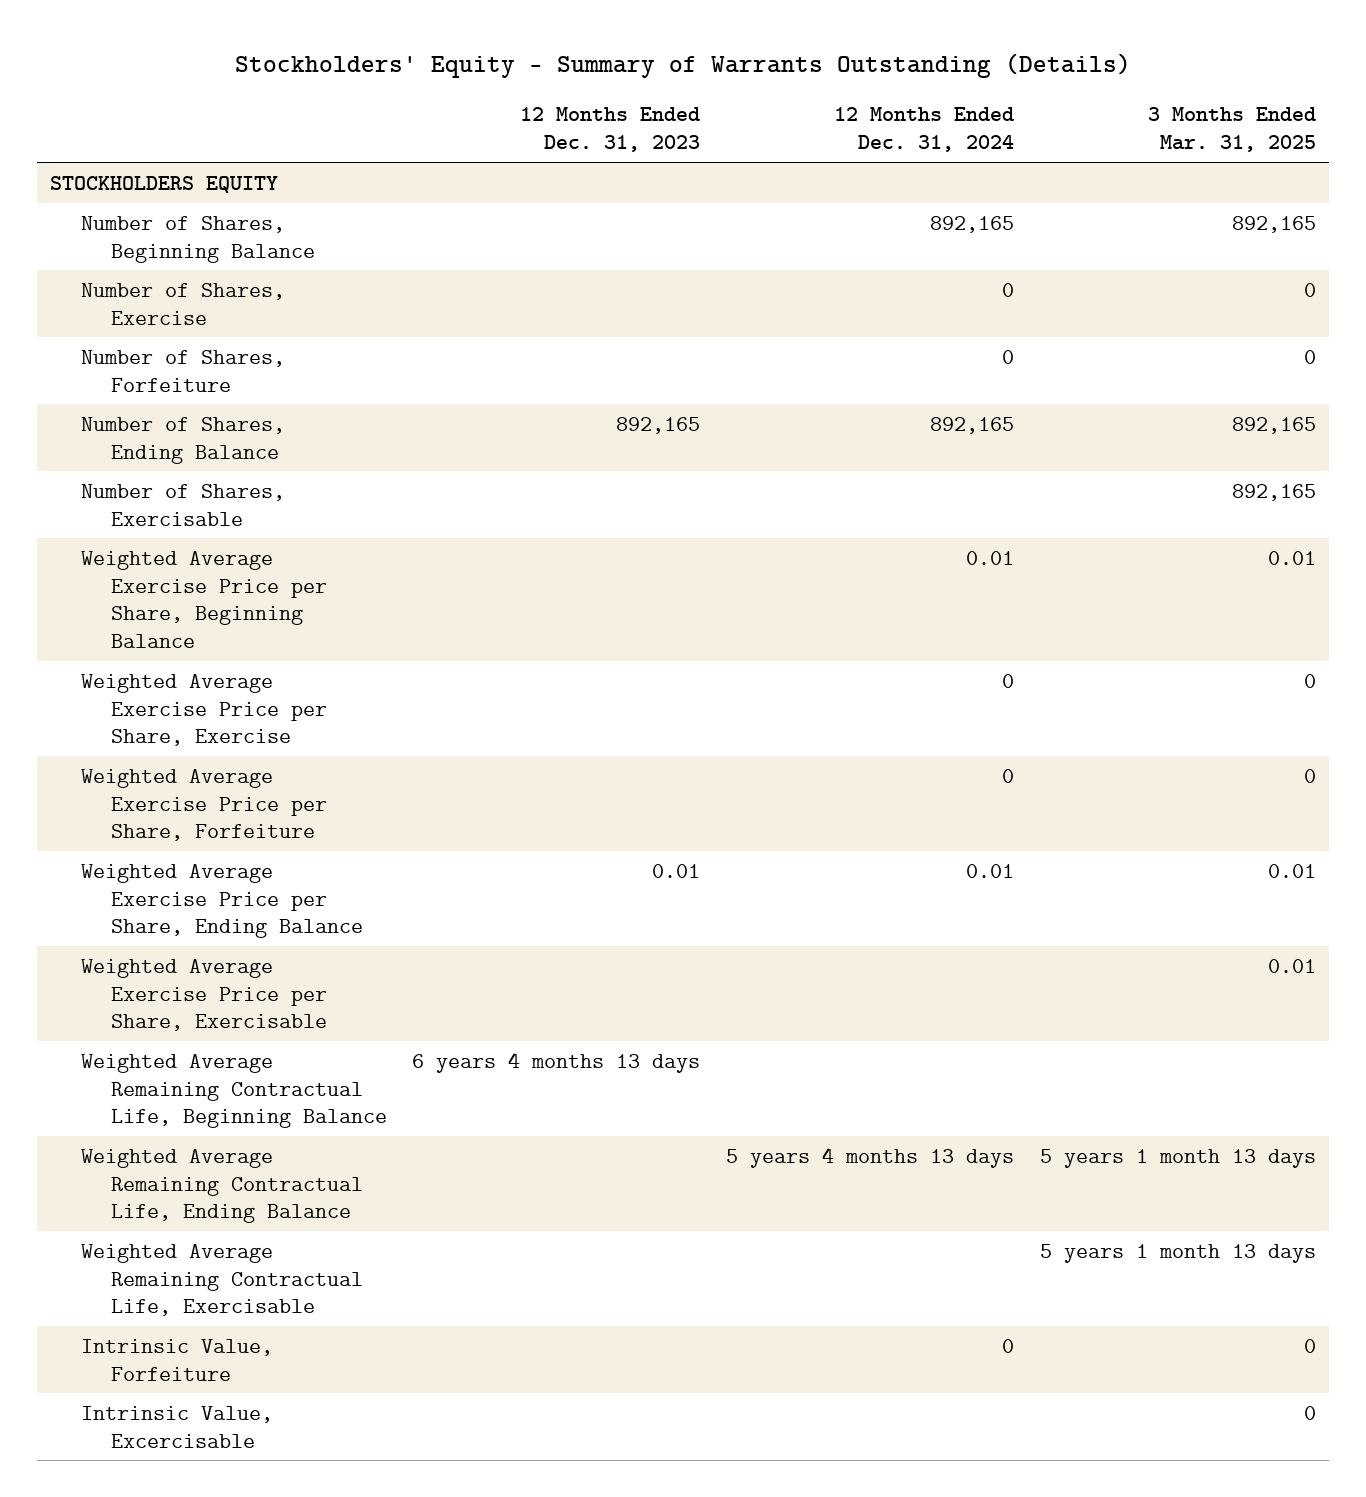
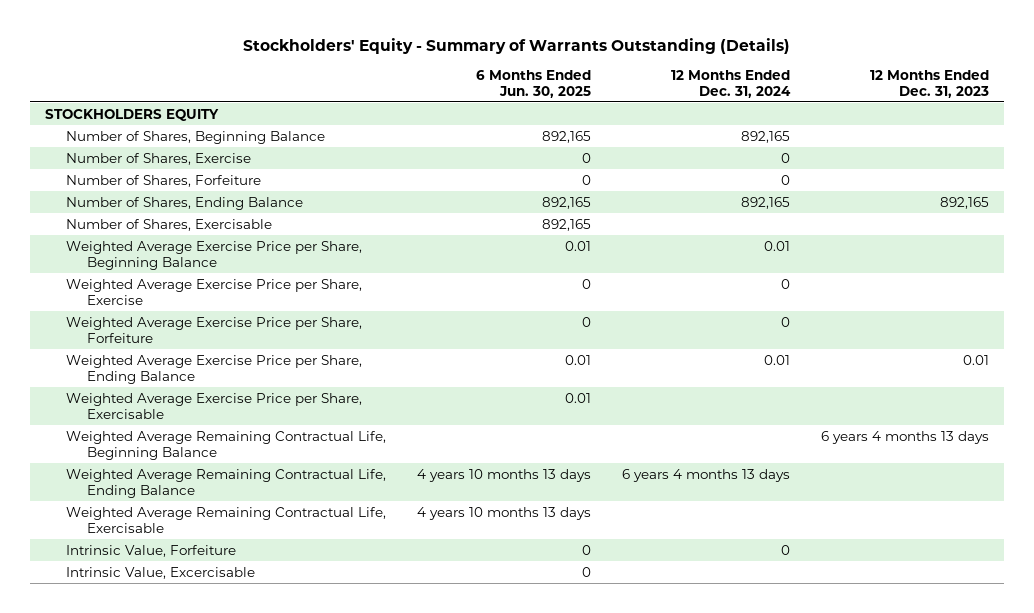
[1147,107,1316,153] 3 Months Ended Mar. 31, 2025 -> none
none -> [475,69,591,98] 6 Months Ended Jun. 30, 2025
[726,1146,1015,1168] 5 years 4 months 13 days -> [621,468,790,482] 6 years 4 months 13 days

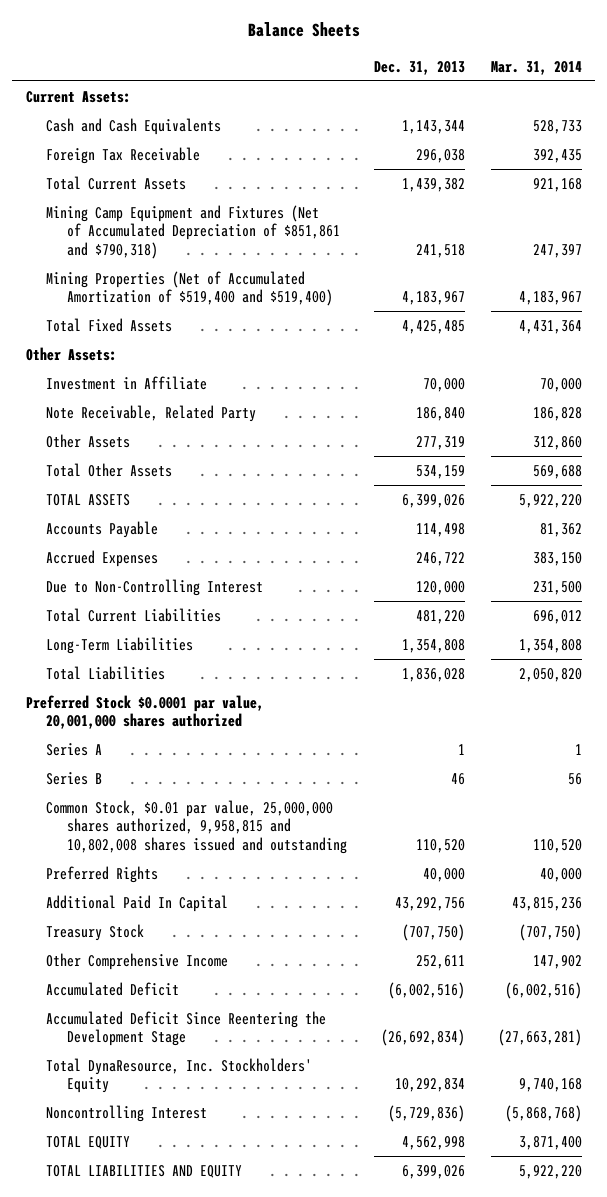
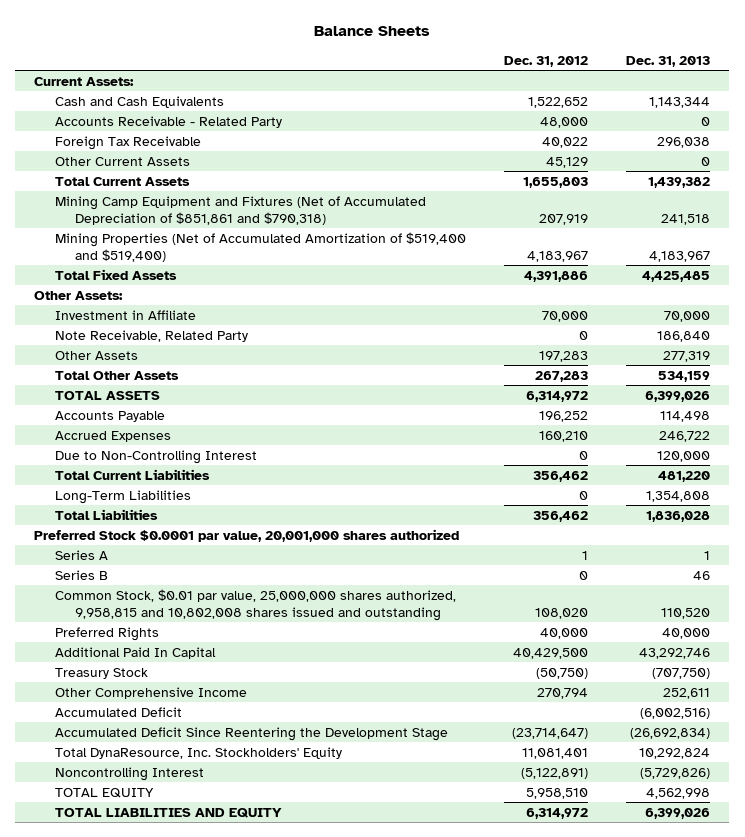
[490,60,582,75] Mar. 31, 2014 -> none
none -> [504,55,589,67] Dec. 31, 2012
none -> [54,115,282,128] Accounts Receivable - Related Party
none -> [54,156,190,166] Other Current Assets
[394,896,465,911] 43,292,756 -> [639,647,711,659] 43,292,746
[394,1078,465,1093] 10,292,834 -> [639,747,711,759] 10,292,824
[387,1104,465,1122] (5,729,836) -> [640,767,711,779] (5,729,826)

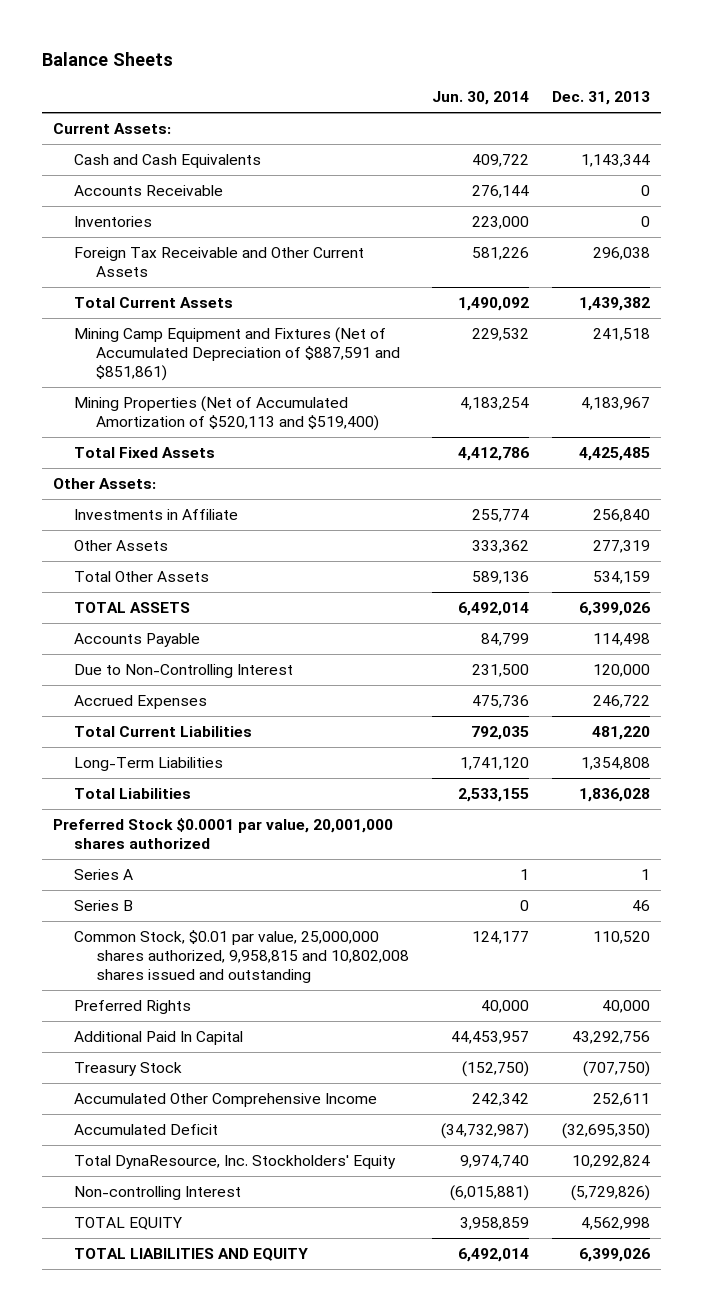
[504,55,589,67] Dec. 31, 2012 -> none
none -> [431,91,529,106] Jun. 30, 2014
[54,156,190,166] Other Current Assets -> none
[54,115,282,128] Accounts Receivable - Related Party -> [74,184,224,196] Accounts Receivable
none -> [74,215,153,227] Inventories
[54,135,201,150] Foreign Tax Receivable -> [74,246,365,277] Foreign Tax Receivable and Other Current Assets
[54,195,426,225] Mining Camp Equipment and Fixtures (Net of Accumulated Depreciation of $851,861 and $790,318) -> [74,326,400,382] Mining Camp Equipment and Fixtures (Net of Accumulated Depreciation of $887,591 and $851,861)
[54,231,466,262] Mining Properties (Net of Accumulated Amortization of $519,400 and $519,400) -> [74,395,379,431] Mining Properties (Net of Accumulated Amortization of $520,113 and $519,400)
[54,329,248,342] Note Receivable, Related Party -> none
[54,309,196,320] Investment in Affiliate -> [74,508,239,520] Investments in Affiliate
[664,310,711,322] 70,000 -> [592,508,650,522] 256,840
[54,430,171,442] Accrued Expenses -> [74,694,208,709] Accrued Expenses
[639,647,711,659] 43,292,746 -> [571,1030,650,1044] 43,292,756
[54,726,448,741] Accumulated Deficit Since Reentering the Development Stage -> none
[54,686,247,699] Other Comprehensive Income -> [74,1092,378,1107] Accumulated Other Comprehensive Income
[640,707,711,719] (6,002,516) -> [561,1122,650,1139] (32,695,350)
[54,766,204,781] Noncontrolling Interest -> [74,1185,242,1200] Non-controlling Interest

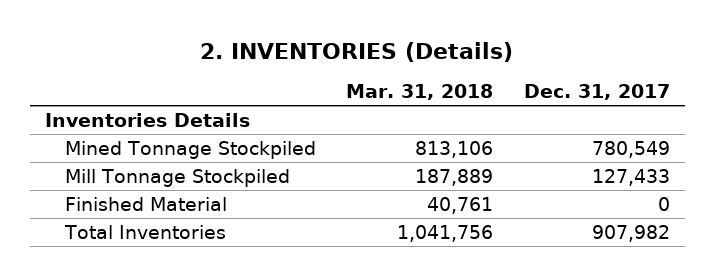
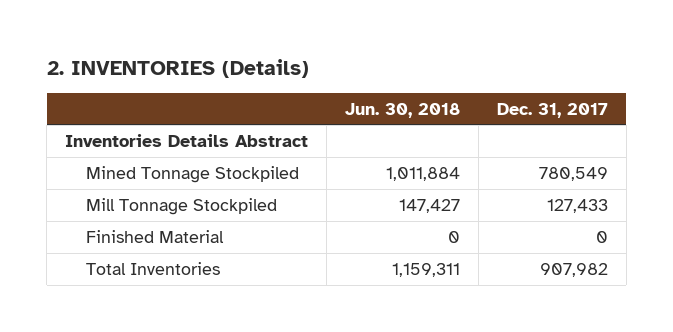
[346,84,494,101] Mar. 31, 2018 -> none
none -> [344,102,460,118] Jun. 30, 2018
[44,112,250,127] Inventories Details -> [65,133,309,147] Inventories Details Abstract

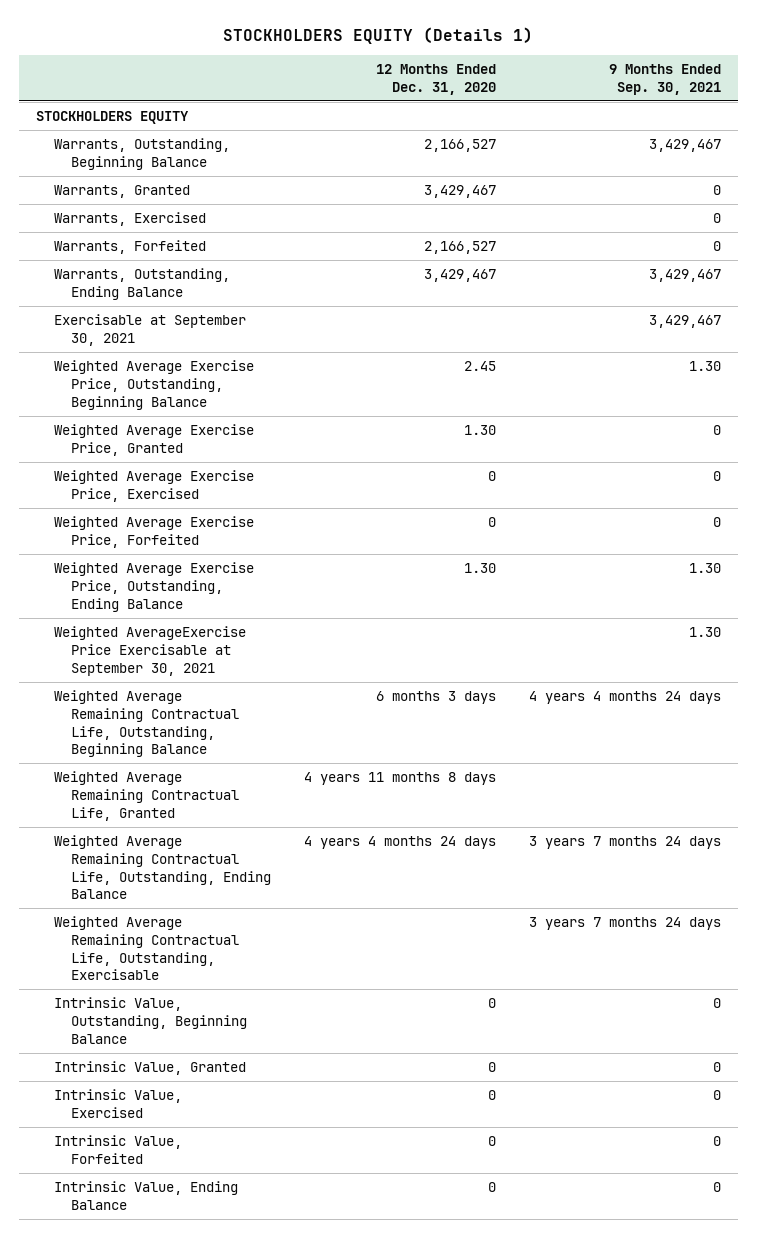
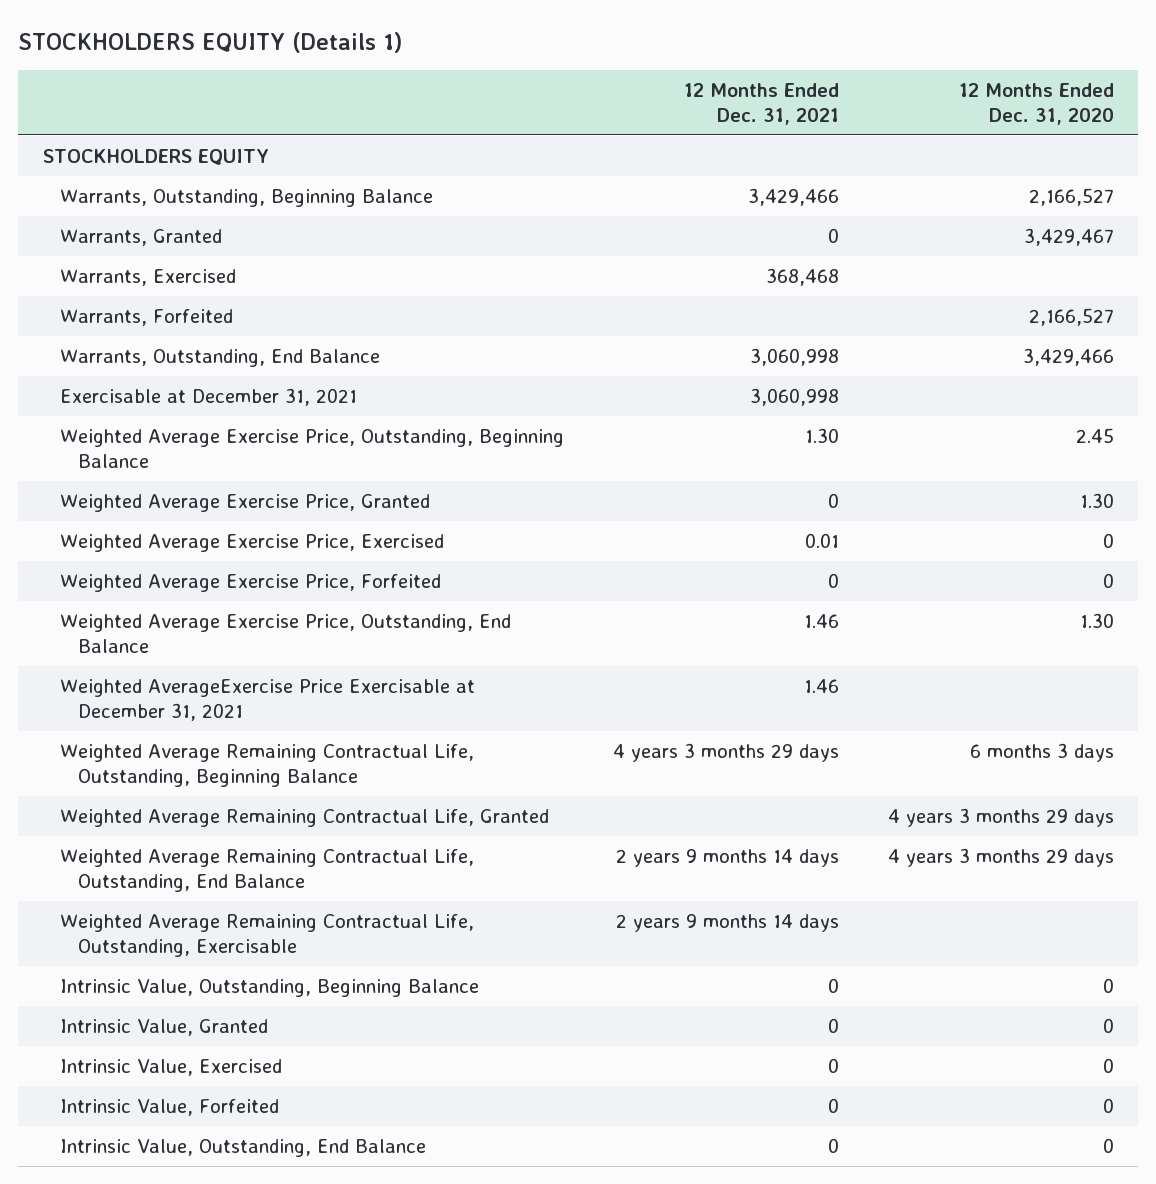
[609,63,722,95] 9 Months Ended Sep. 30, 2021 -> none
none -> [684,82,840,125] 12 Months Ended Dec. 31, 2021
[53,268,230,300] Warrants, Outstanding, Ending Balance -> [60,348,381,367] Warrants, Outstanding, End Balance
[424,269,497,283] 3,429,467 -> [1022,347,1114,366] 3,429,466
[53,314,246,346] Exercisable at September 30, 2021 -> [60,387,358,406] Exercisable at December 31, 2021
[53,562,254,612] Weighted Average Exercise Price, Outstanding, Ending Balance -> [60,613,512,653] Weighted Average Exercise Price, Outstanding, End Balance
[53,626,246,676] Weighted AverageExercise Price Exercisable at September 30, 2021 -> [60,678,476,721] Weighted AverageExercise Price Exercisable at December 31, 2021
[304,772,497,786] 4 years 11 months 8 days -> [887,807,1114,827] 4 years 3 months 29 days
[53,835,272,900] Weighted Average Remaining Contractual Life, Outstanding, Ending Balance -> [60,848,475,892] Weighted Average Remaining Contractual Life, Outstanding, End Balance
[304,836,497,850] 4 years 4 months 24 days -> [887,847,1114,867] 4 years 3 months 29 days
[53,1181,238,1210] Intrinsic Value, Ending Balance -> [60,1138,427,1157] Intrinsic Value, Outstanding, End Balance

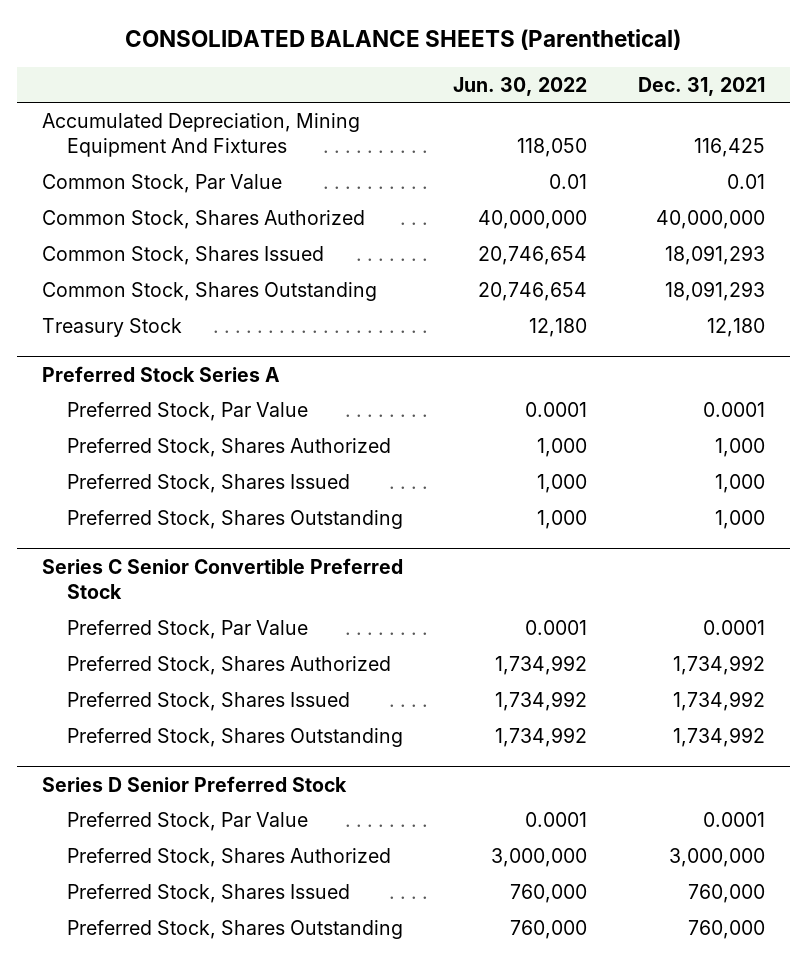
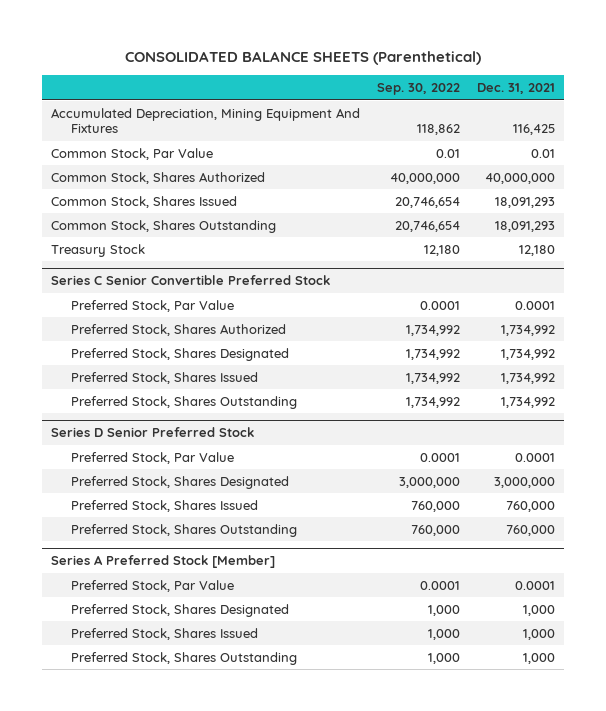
[453,76,588,96] Jun. 30, 2022 -> none
none -> [376,83,460,96] Sep. 30, 2022
[42,365,281,382] Preferred Stock Series A -> none
[66,401,308,421] Preferred Stock, Par Value -> none
[66,437,391,457] Preferred Stock, Shares Authorized -> none
[66,473,350,493] Preferred Stock, Shares Issued -> none
[66,509,403,529] Preferred Stock, Shares Outstanding -> none
none -> [71,347,290,361] Preferred Stock, Shares Designated
[66,847,391,867] Preferred Stock, Shares Authorized -> [71,475,290,489] Preferred Stock, Shares Designated
none -> [50,555,275,569] Series A Preferred Stock [Member]
none -> [71,579,235,592] Preferred Stock, Par Value
none -> [71,603,290,617] Preferred Stock, Shares Designated
none -> [71,627,259,640] Preferred Stock, Shares Issued
none -> [71,651,298,665] Preferred Stock, Shares Outstanding

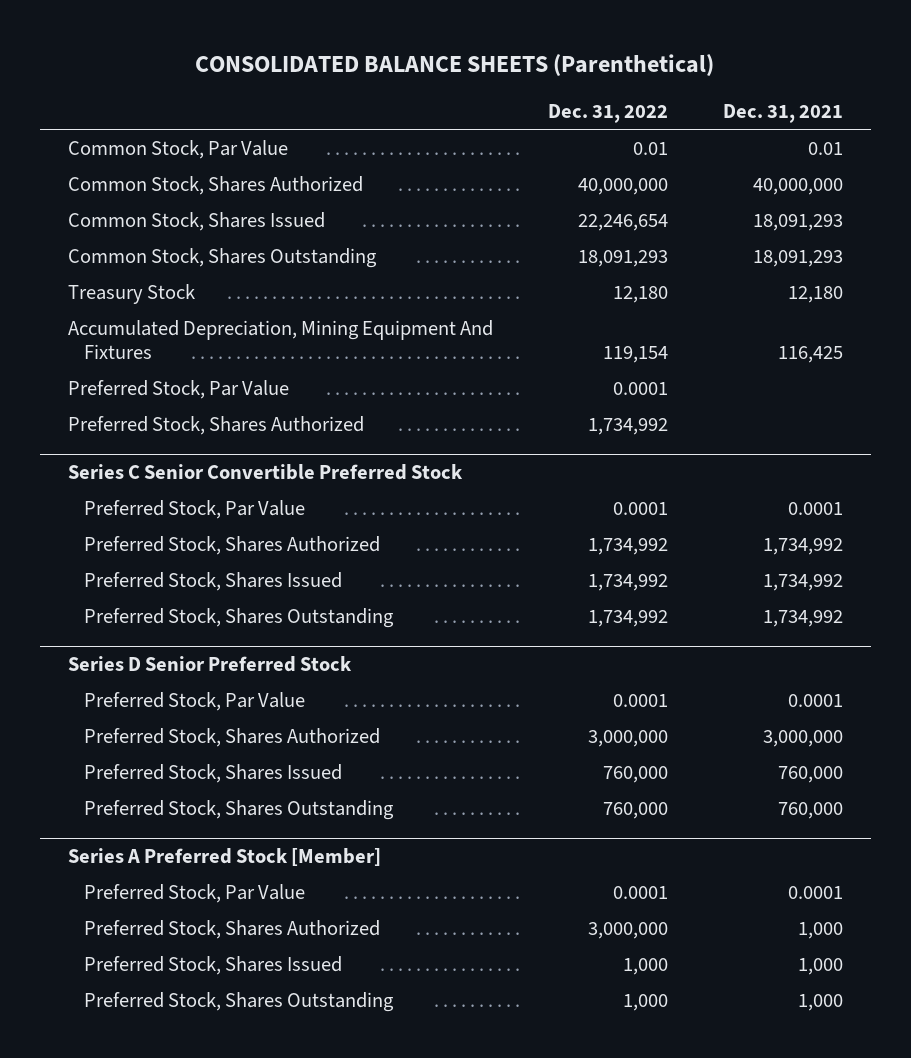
[376,83,460,96] Sep. 30, 2022 -> none
none -> [547,103,668,123] Dec. 31, 2022
[50,107,360,133] Accumulated Depreciation, Mining Equipment And Fixtures -> [67,319,493,359] Accumulated Depreciation, Mining Equipment And Fixtures
none -> [67,379,289,399] Preferred Stock, Par Value
none -> [67,415,364,435] Preferred Stock, Shares Authorized
[71,347,290,361] Preferred Stock, Shares Designated -> none
[71,475,290,489] Preferred Stock, Shares Designated -> [83,727,380,747] Preferred Stock, Shares Authorized
[71,603,290,617] Preferred Stock, Shares Designated -> [83,919,380,939] Preferred Stock, Shares Authorized

